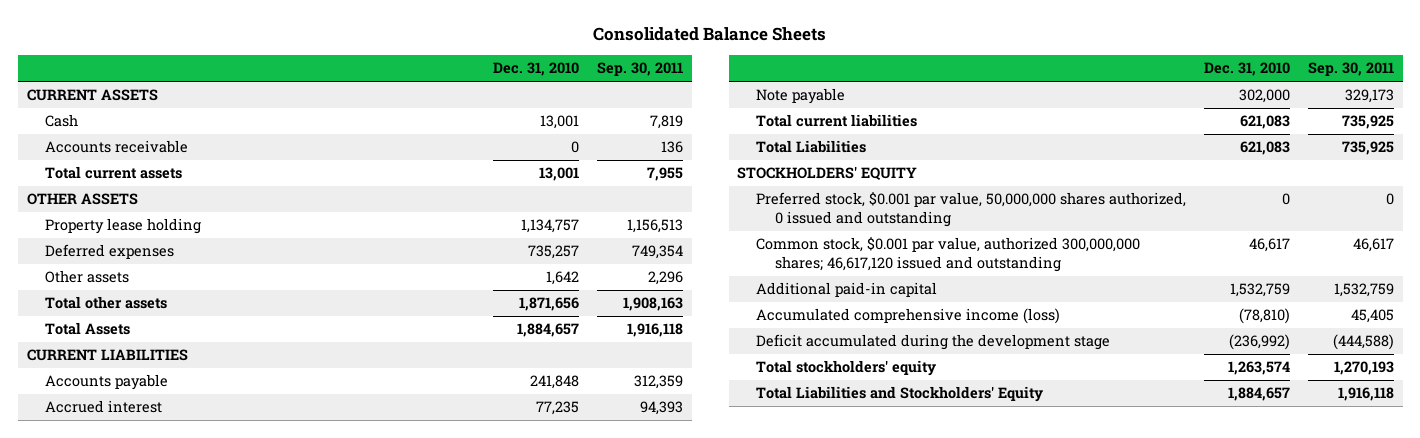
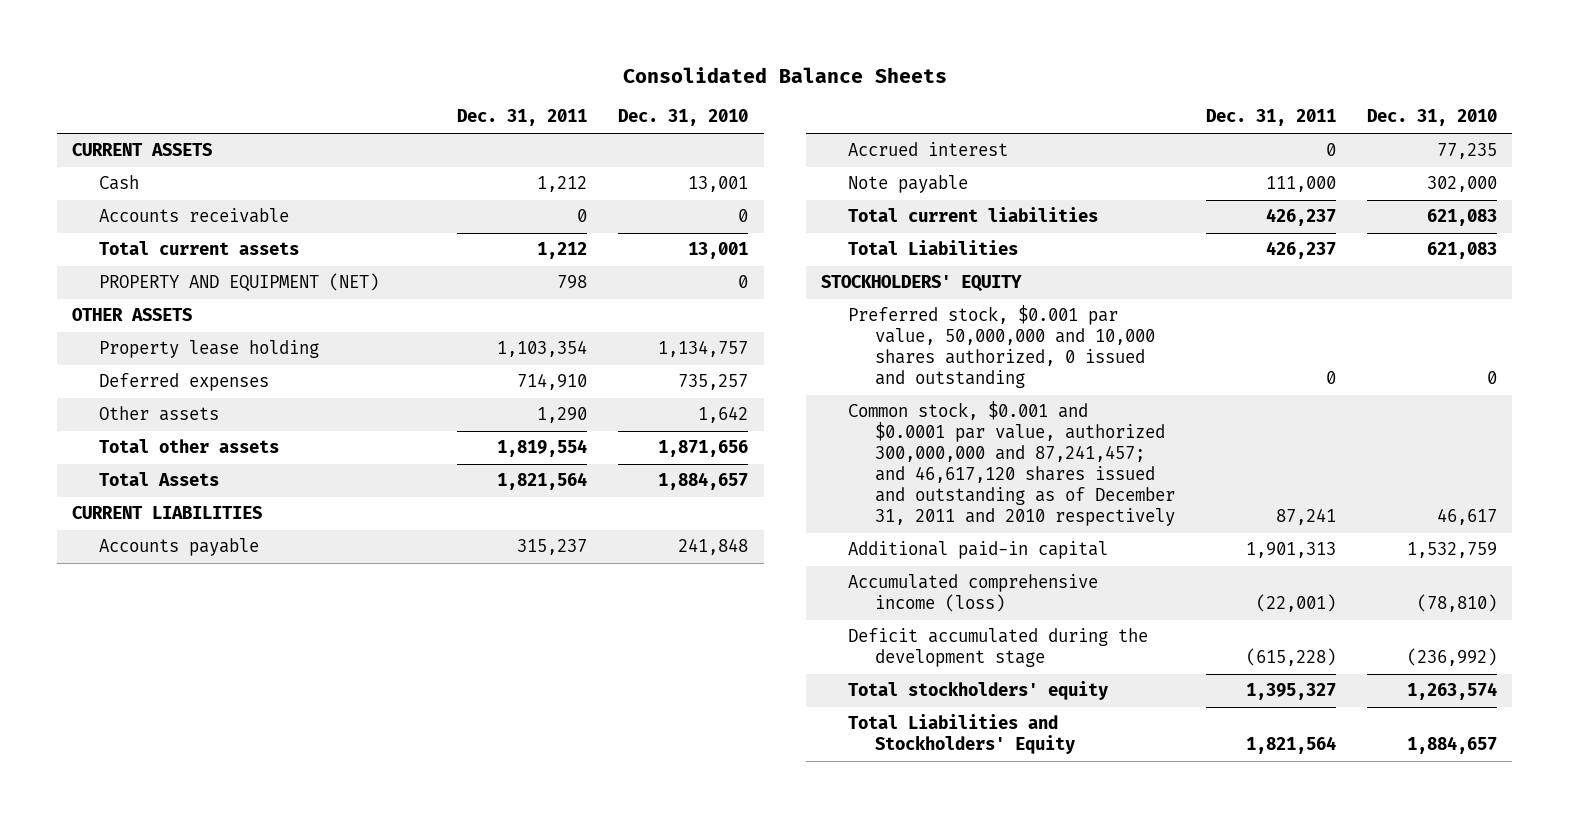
[596,62,683,77] Sep. 30, 2011 -> none
none -> [457,109,588,127] Dec. 31, 2011
none -> [99,273,380,293] PROPERTY AND EQUIPMENT (NET)
[756,192,1187,228] Preferred stock, $0.001 par value, 50,000,000 shares authorized, 0 issued and outstanding -> [847,305,1155,389] Preferred stock, $0.001 par value, 50,000,000 and 10,000 shares authorized, 0 issued and outstanding
[756,237,1141,273] Common stock, $0.001 par value, authorized 300,000,000 shares; 46,617,120 issued and outstanding -> [847,401,1175,526] Common stock, $0.001 and $0.0001 par value, authorized 300,000,000 and 87,241,457; and 46,617,120 shares issued and outstanding as of December 31, 2011 and 2010 respectively

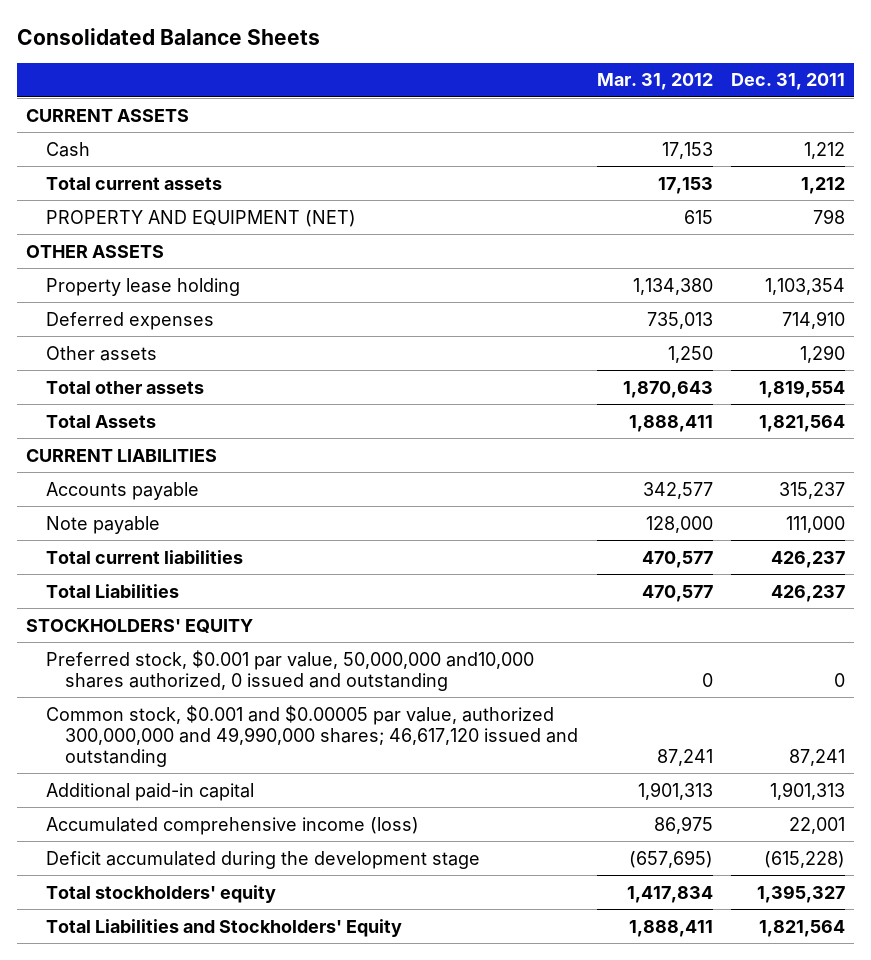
[618,109,749,127] Dec. 31, 2010 -> none
none -> [596,73,713,91] Mar. 31, 2012
[99,208,290,224] Accounts receivable -> none
[847,142,1008,157] Accrued interest -> none
[847,305,1155,389] Preferred stock, $0.001 par value, 50,000,000 and 10,000 shares authorized, 0 issued and outstanding -> [45,649,534,691] Preferred stock, $0.001 par value, 50,000,000 and10,000 shares authorized, 0 issued and outstanding
[847,401,1175,526] Common stock, $0.001 and $0.0001 par value, authorized 300,000,000 and 87,241,457; and 46,617,120 shares issued and outstanding as of December 31, 2011 and 2010 respectively -> [45,704,579,767] Common stock, $0.001 and $0.00005 par value, authorized 300,000,000 and 49,990,000 shares; 46,617,120 issued and outstanding
[1255,594,1336,613] (22,001) -> [789,816,846,834] 22,001

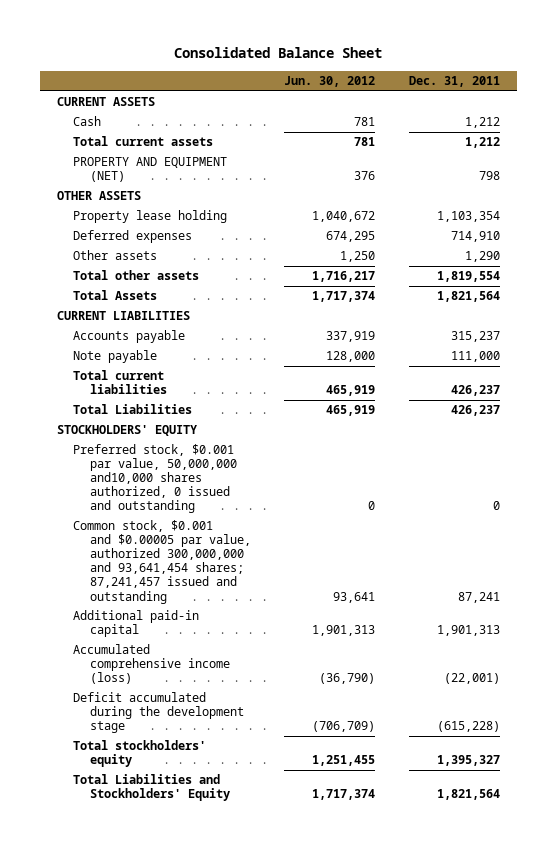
[16,27,320,45] Consolidated Balance Sheets -> [174,47,383,59] Consolidated Balance Sheet
[596,73,713,91] Mar. 31, 2012 -> none
none -> [284,75,376,87] Jun. 30, 2012
[45,704,579,767] Common stock, $0.001 and $0.00005 par value, authorized 300,000,000 and 49,990,000 shares; 46,617,120 issued and outstanding -> [73,520,251,604] Common stock, $0.001 and $0.00005 par value, authorized 300,000,000 and 93,641,454 shares; 87,241,457 issued and outstanding
[789,816,846,834] 22,001 -> [444,673,501,685] (22,001)

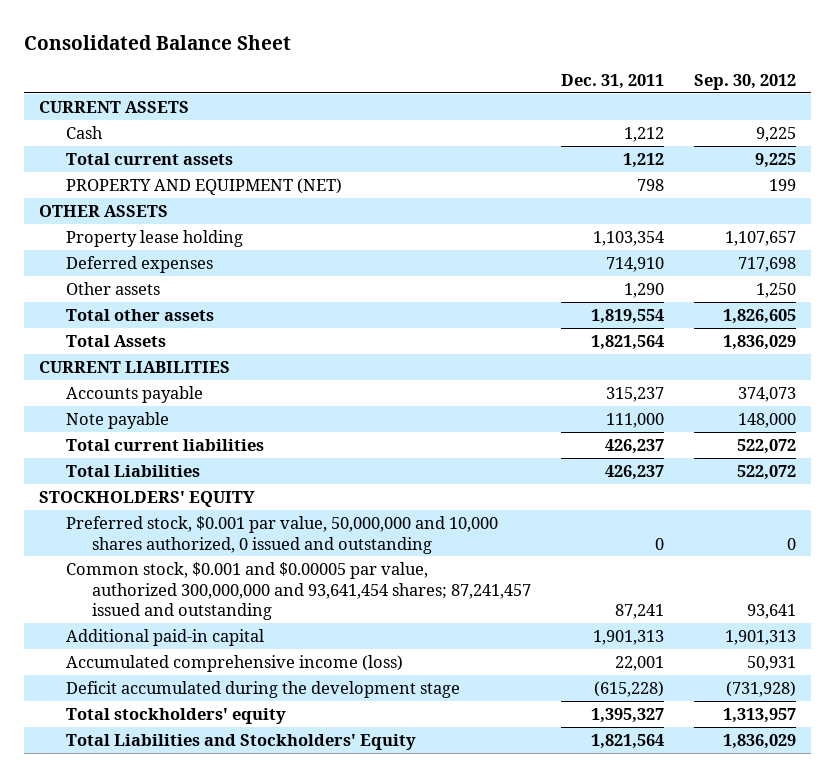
[284,75,376,87] Jun. 30, 2012 -> none
none -> [694,73,797,90] Sep. 30, 2012
[73,444,237,514] Preferred stock, $0.001 par value, 50,000,000 and10,000 shares authorized, 0 issued and outstanding -> [65,515,498,554] Preferred stock, $0.001 par value, 50,000,000 and 10,000 shares authorized, 0 issued and outstanding
[444,673,501,685] (22,001) -> [615,655,665,671] 22,001

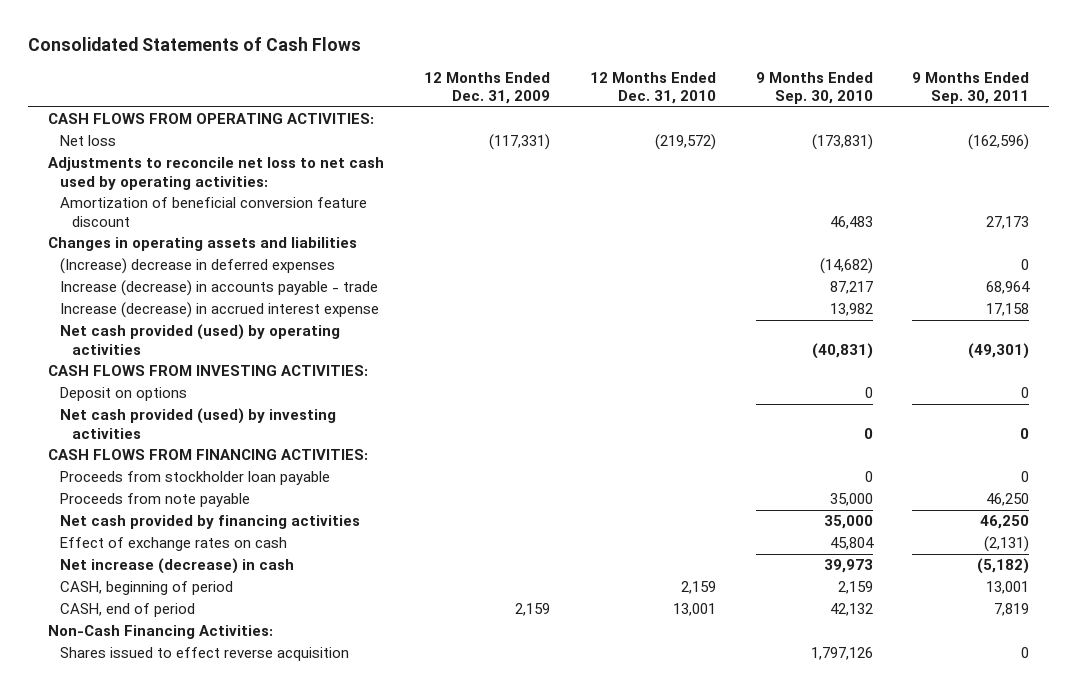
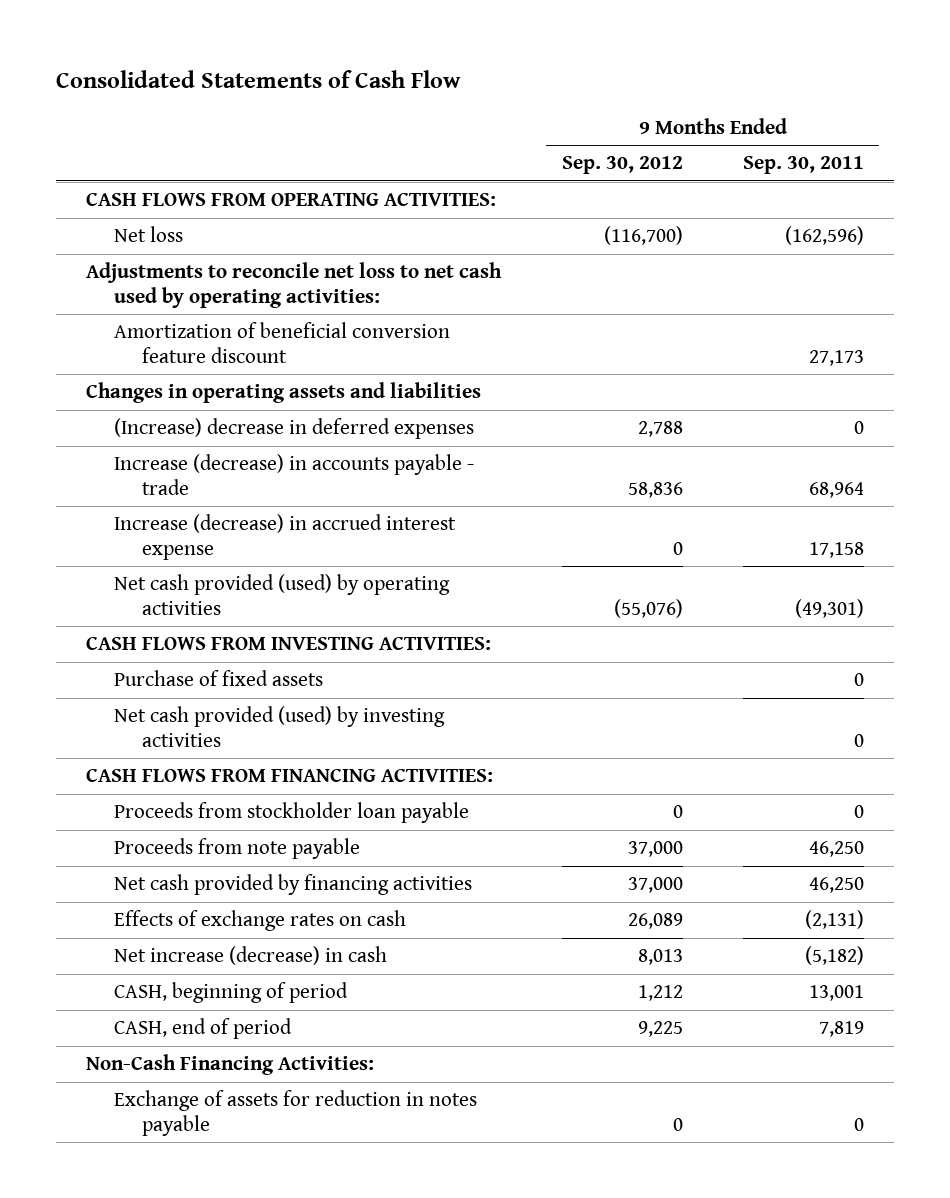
[27,37,361,52] Consolidated Statements of Cash Flows -> [56,70,462,89] Consolidated Statements of Cash Flow
[423,71,550,104] 12 Months Ended Dec. 31, 2009 -> none
[589,71,716,104] 12 Months Ended Dec. 31, 2010 -> none
[755,71,873,104] 9 Months Ended Sep. 30, 2010 -> none
none -> [561,156,683,175] Sep. 30, 2012
[59,387,187,402] Deposit on options -> none
none -> [113,670,323,687] Purchase of fixed assets
[59,537,287,552] Effect of exchange rates on cash -> [113,910,406,932] Effects of exchange rates on cash
[59,647,349,662] Shares issued to effect reverse acquisition -> none
none -> [113,1090,477,1136] Exchange of assets for reduction in notes payable

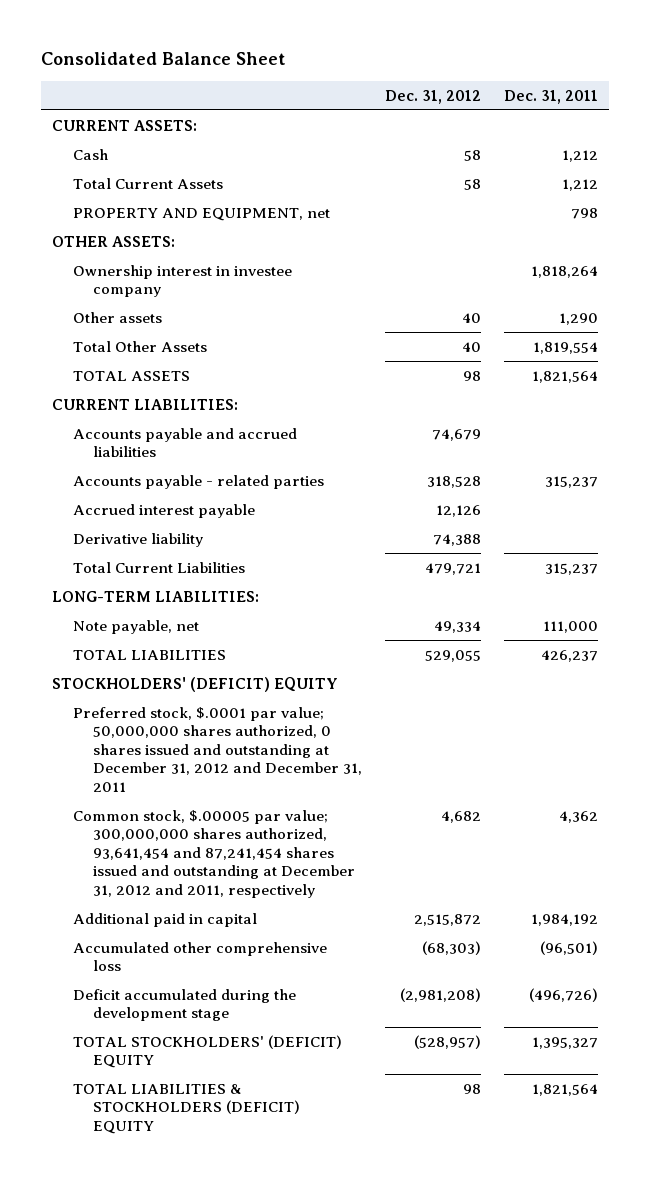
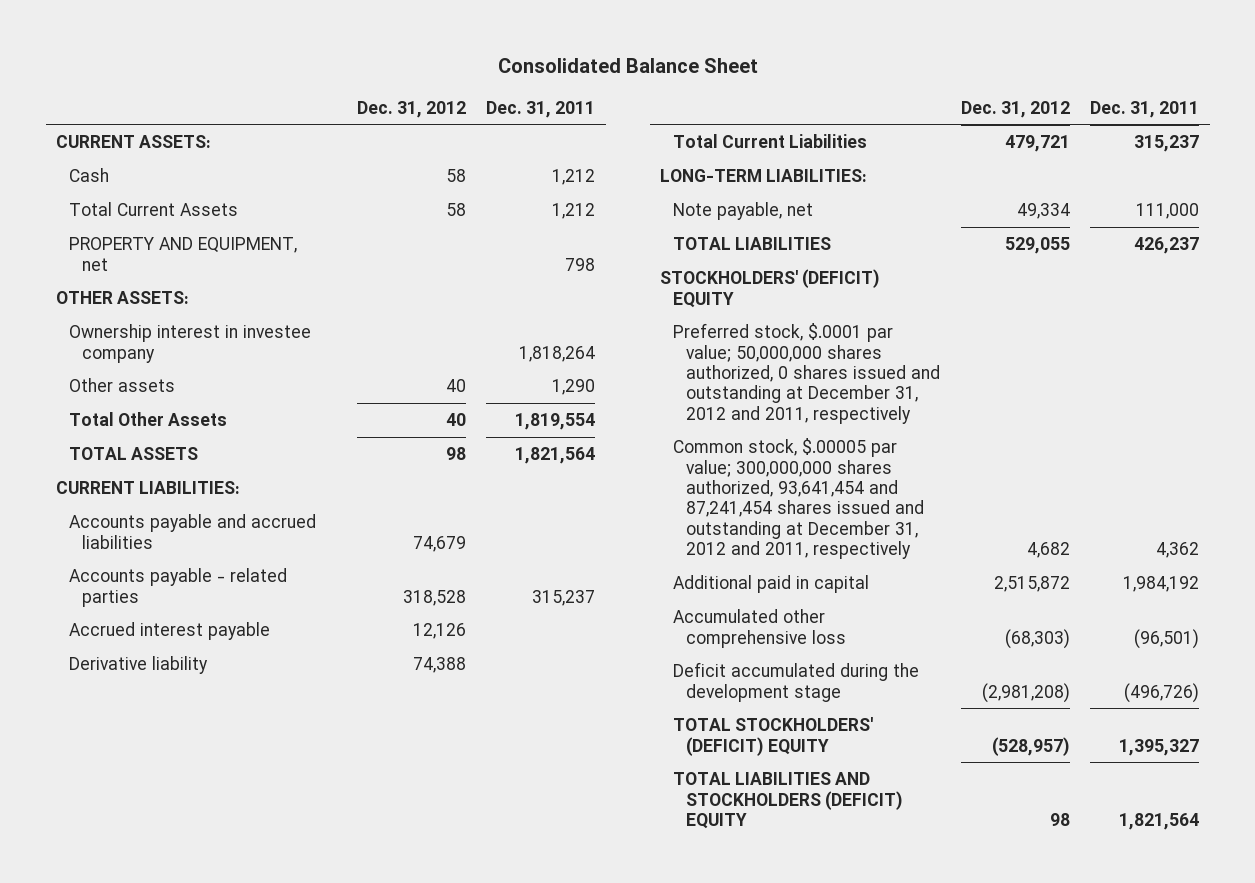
[72,706,363,792] Preferred stock, $.0001 par value; 50,000,000 shares authorized, 0 shares issued and outstanding at December 31, 2012 and December 31, 2011 -> [673,323,941,424] Preferred stock, $.0001 par value; 50,000,000 shares authorized, 0 shares issued and outstanding at December 31, 2012 and 2011, respectively
[72,1083,301,1134] TOTAL LIABILITIES & STOCKHOLDERS (DEFICIT) EQUITY -> [673,772,904,829] TOTAL LIABILITIES AND STOCKHOLDERS (DEFICIT) EQUITY

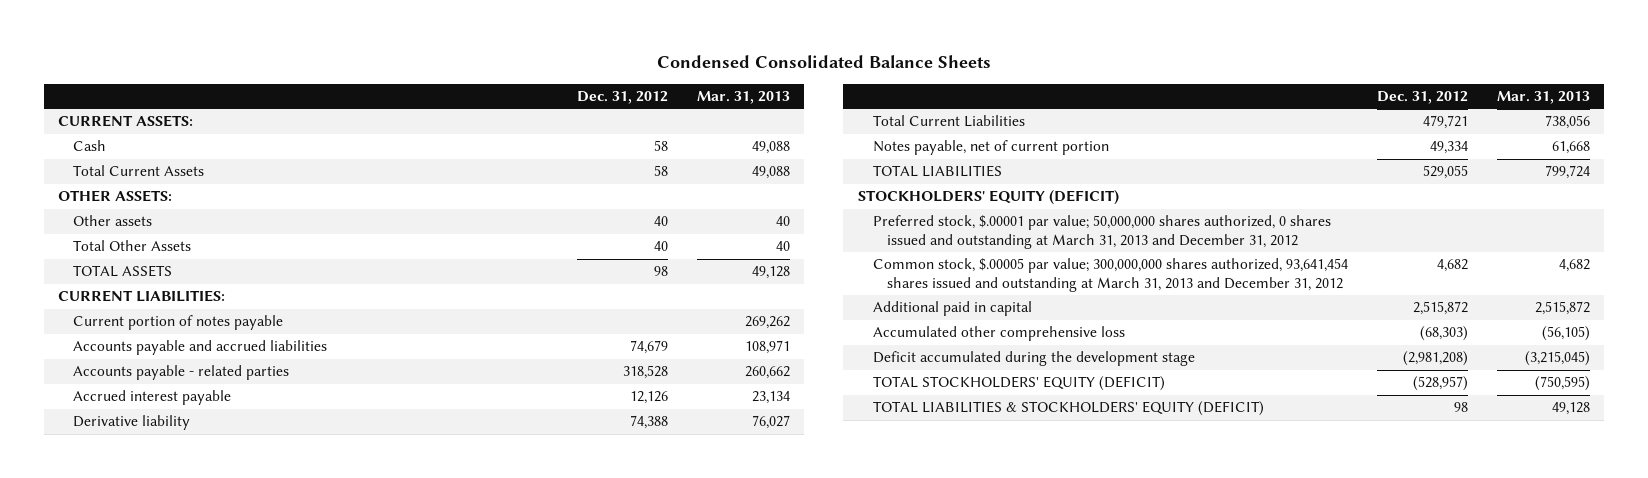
[497,57,758,73] Consolidated Balance Sheet -> [656,54,991,68] Condensed Consolidated Balance Sheets
[486,100,596,118] Dec. 31, 2011 -> none
none -> [696,90,790,104] Mar. 31, 2013
[69,237,298,271] PROPERTY AND EQUIPMENT, net -> none
[69,324,312,363] Ownership interest in investee company -> none
none -> [72,315,283,331] Current portion of notes payable
[659,169,867,183] LONG-TERM LIABILITIES: -> none
[673,202,814,221] Note payable, net -> [872,140,1109,156] Notes payable, net of current portion
[659,269,880,308] STOCKHOLDERS' (DEFICIT) EQUITY -> [857,190,1119,206] STOCKHOLDERS' EQUITY (DEFICIT)
[673,323,941,424] Preferred stock, $.0001 par value; 50,000,000 shares authorized, 0 shares issued and outstanding at December 31, 2012 and 2011, respectively -> [872,215,1331,250] Preferred stock, $.00001 par value; 50,000,000 shares authorized, 0 shares issued and outstanding at March 31, 2013 and December 31, 2012
[673,438,925,560] Common stock, $.00005 par value; 300,000,000 shares authorized, 93,641,454 and 87,241,454 shares issued and outstanding at December 31, 2012 and 2011, respectively -> [872,258,1348,293] Common stock, $.00005 par value; 300,000,000 shares authorized, 93,641,454 shares issued and outstanding at March 31, 2013 and December 31, 2012
[673,717,874,756] TOTAL STOCKHOLDERS' (DEFICIT) EQUITY -> [872,376,1165,392] TOTAL STOCKHOLDERS' EQUITY (DEFICIT)
[673,772,904,829] TOTAL LIABILITIES AND STOCKHOLDERS (DEFICIT) EQUITY -> [872,401,1264,417] TOTAL LIABILITIES & STOCKHOLDERS' EQUITY (DEFICIT)

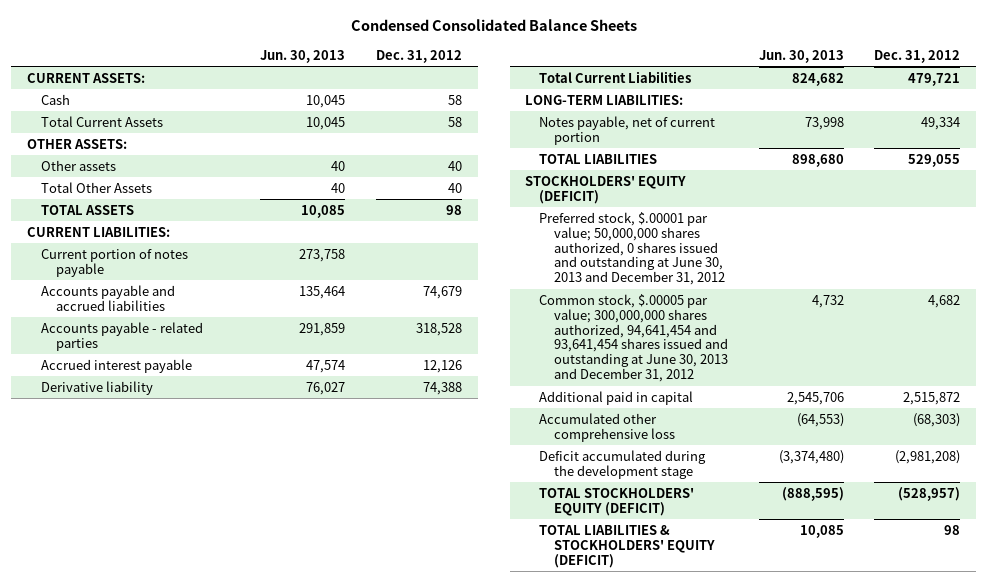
[696,90,790,104] Mar. 31, 2013 -> none
none -> [260,49,346,63] Jun. 30, 2013
none -> [524,94,683,105] LONG-TERM LIABILITIES:
[872,215,1331,250] Preferred stock, $.00001 par value; 50,000,000 shares authorized, 0 shares issued and outstanding at March 31, 2013 and December 31, 2012 -> [539,211,725,286] Preferred stock, $.00001 par value; 50,000,000 shares authorized, 0 shares issued and outstanding at June 30, 2013 and December 31, 2012
[872,258,1348,293] Common stock, $.00005 par value; 300,000,000 shares authorized, 93,641,454 shares issued and outstanding at March 31, 2013 and December 31, 2012 -> [539,293,728,383] Common stock, $.00005 par value; 300,000,000 shares authorized, 94,641,454 and 93,641,454 shares issued and outstanding at June 30, 2013 and December 31, 2012

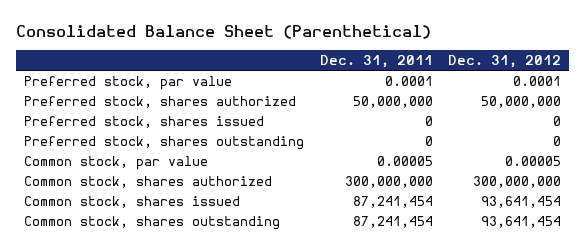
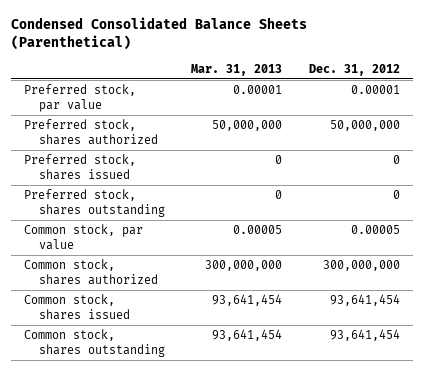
[16,24,432,39] Consolidated Balance Sheet (Parenthetical) -> [11,16,308,50] Condensed Consolidated Balance Sheets (Parenthetical)
[319,55,433,69] Dec. 31, 2011 -> none
none -> [191,63,283,76] Mar. 31, 2013
[513,76,562,87] 0.0001 -> [350,85,400,95] 0.00001

